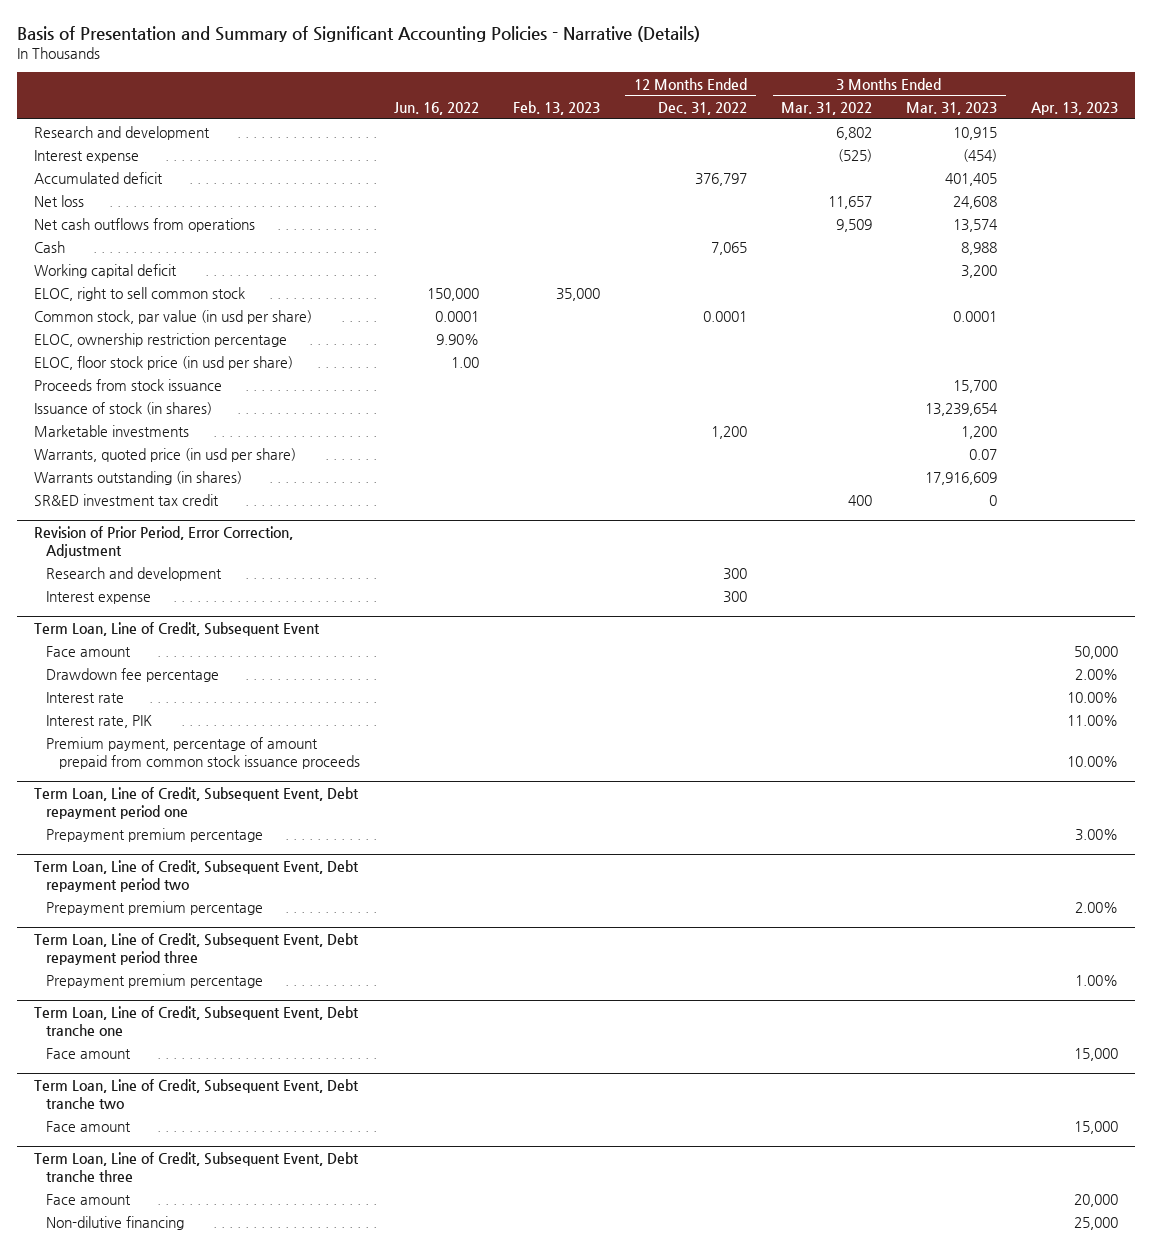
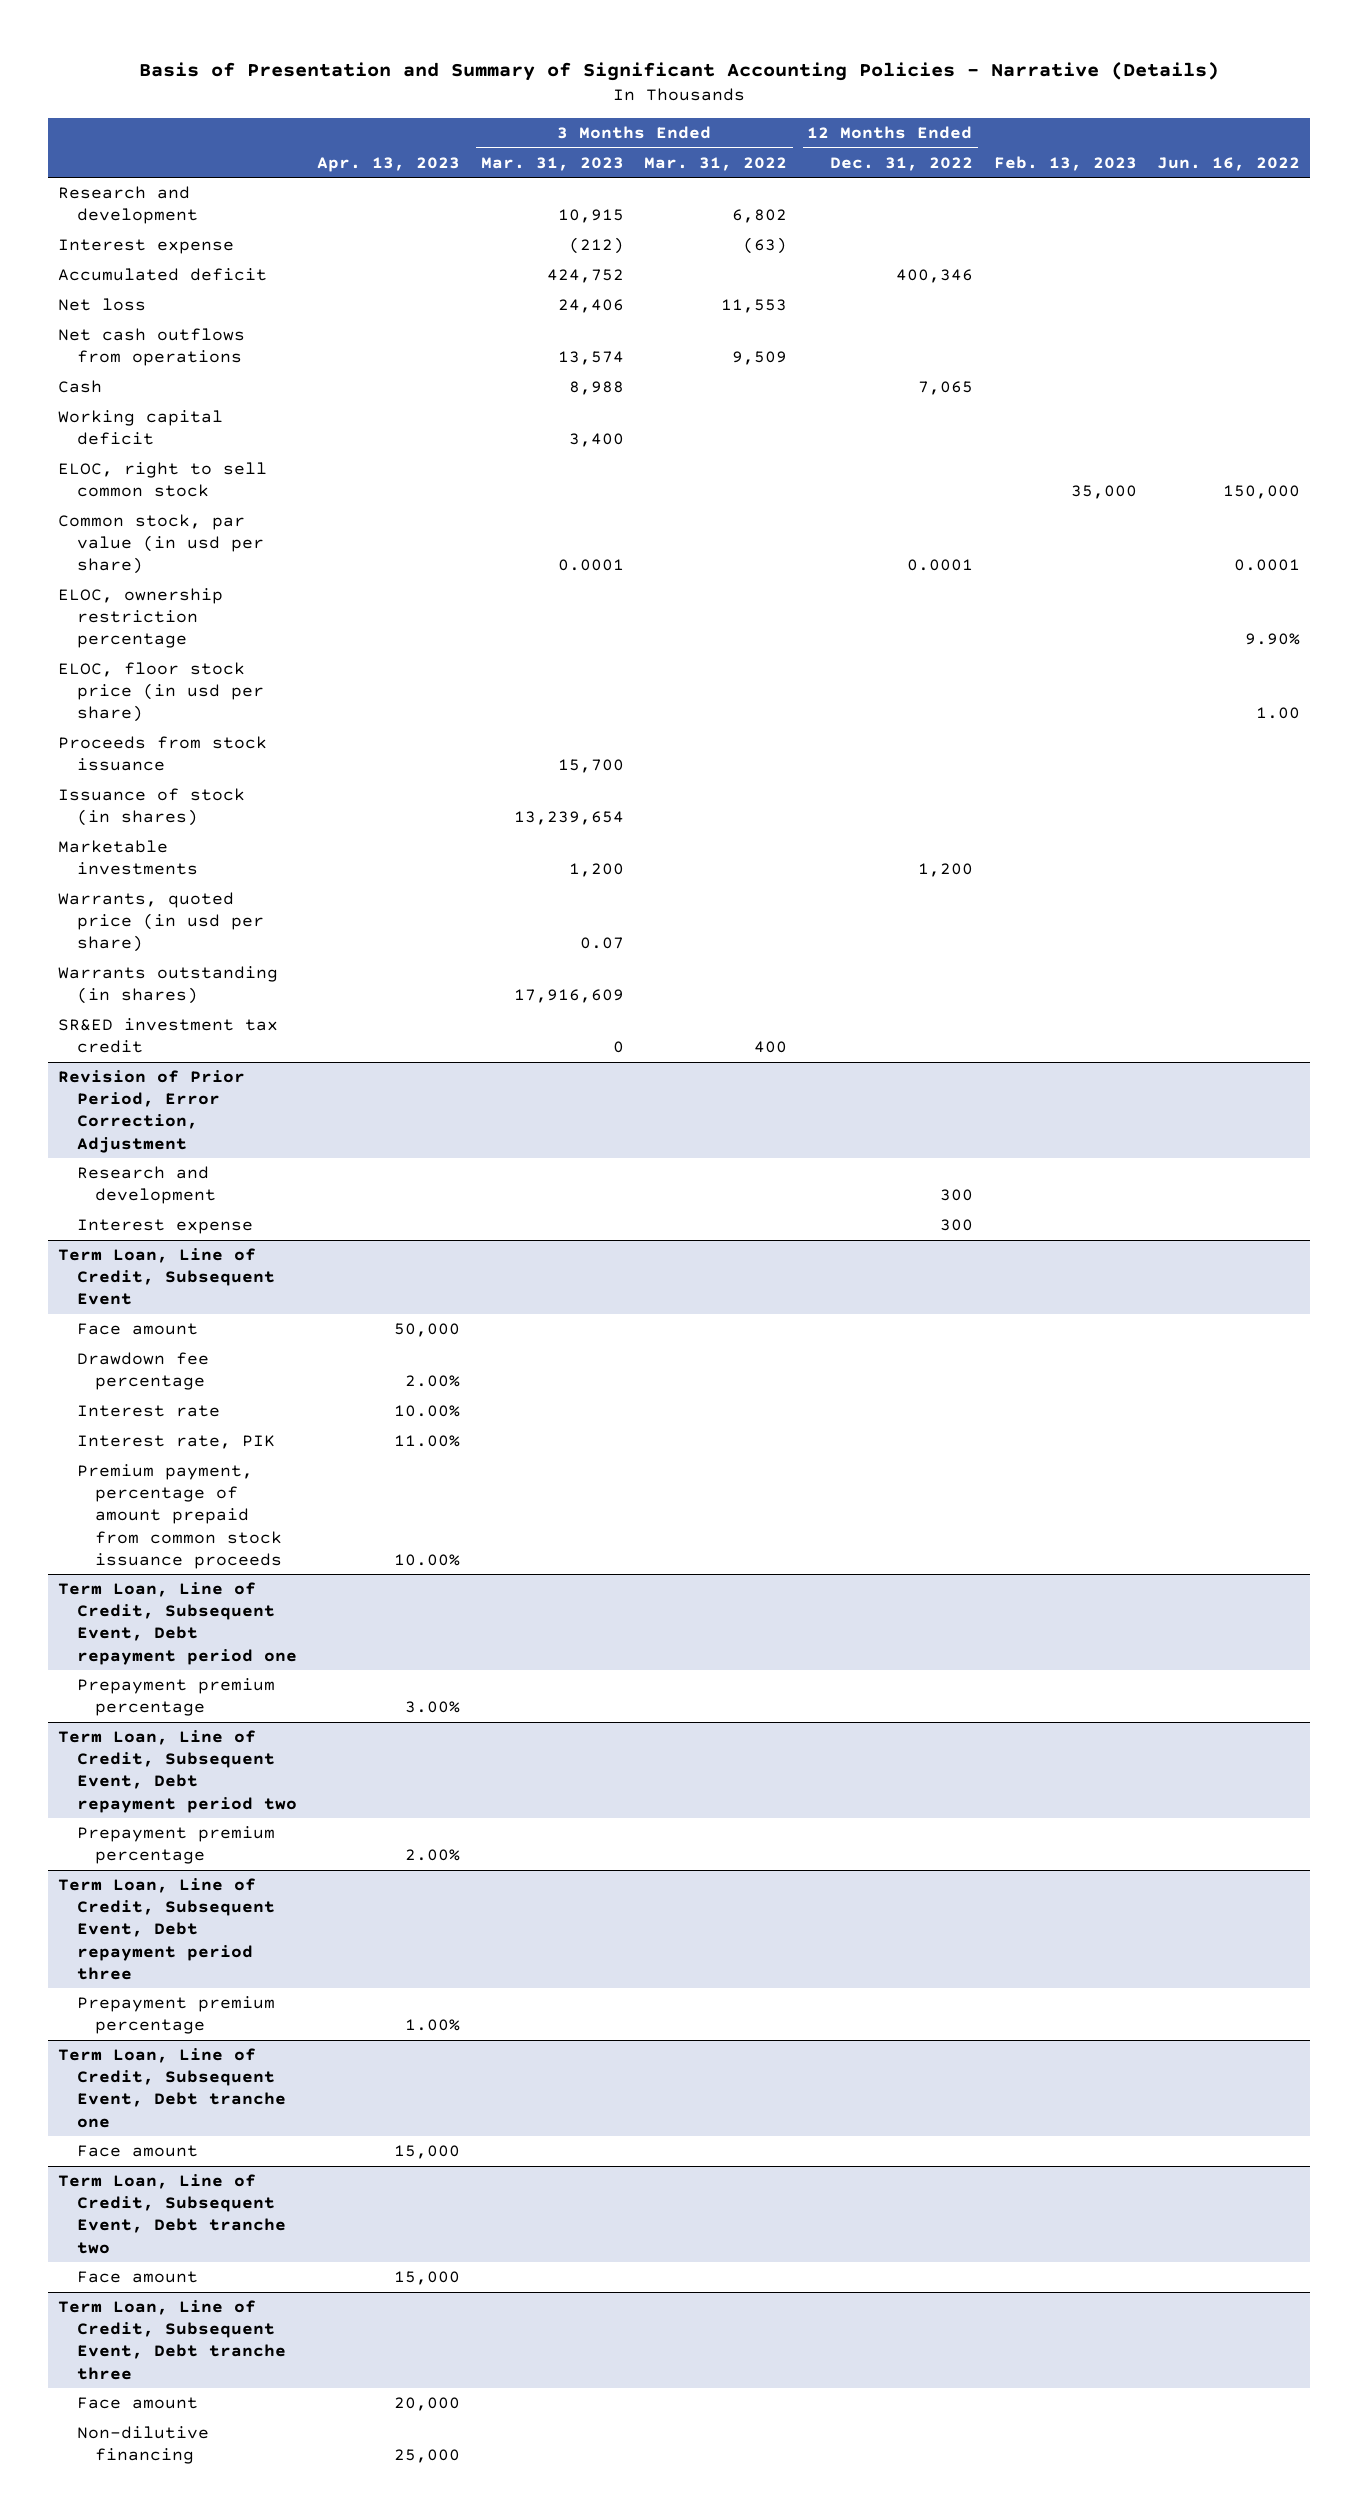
[838,148,873,162] (525) -> [743,237,788,255] (63)
[963,148,998,162] (454) -> [568,237,624,255] (212)
[695,172,748,186] 376,797 -> [895,269,973,284] 400,346
[945,172,998,186] 401,405 -> [546,269,624,284] 424,752
[828,195,873,209] 11,657 -> [721,299,788,314] 11,553
[953,195,998,209] 24,608 -> [557,299,624,314] 24,406
[961,264,998,278] 3,200 -> [568,433,624,448] 3,400

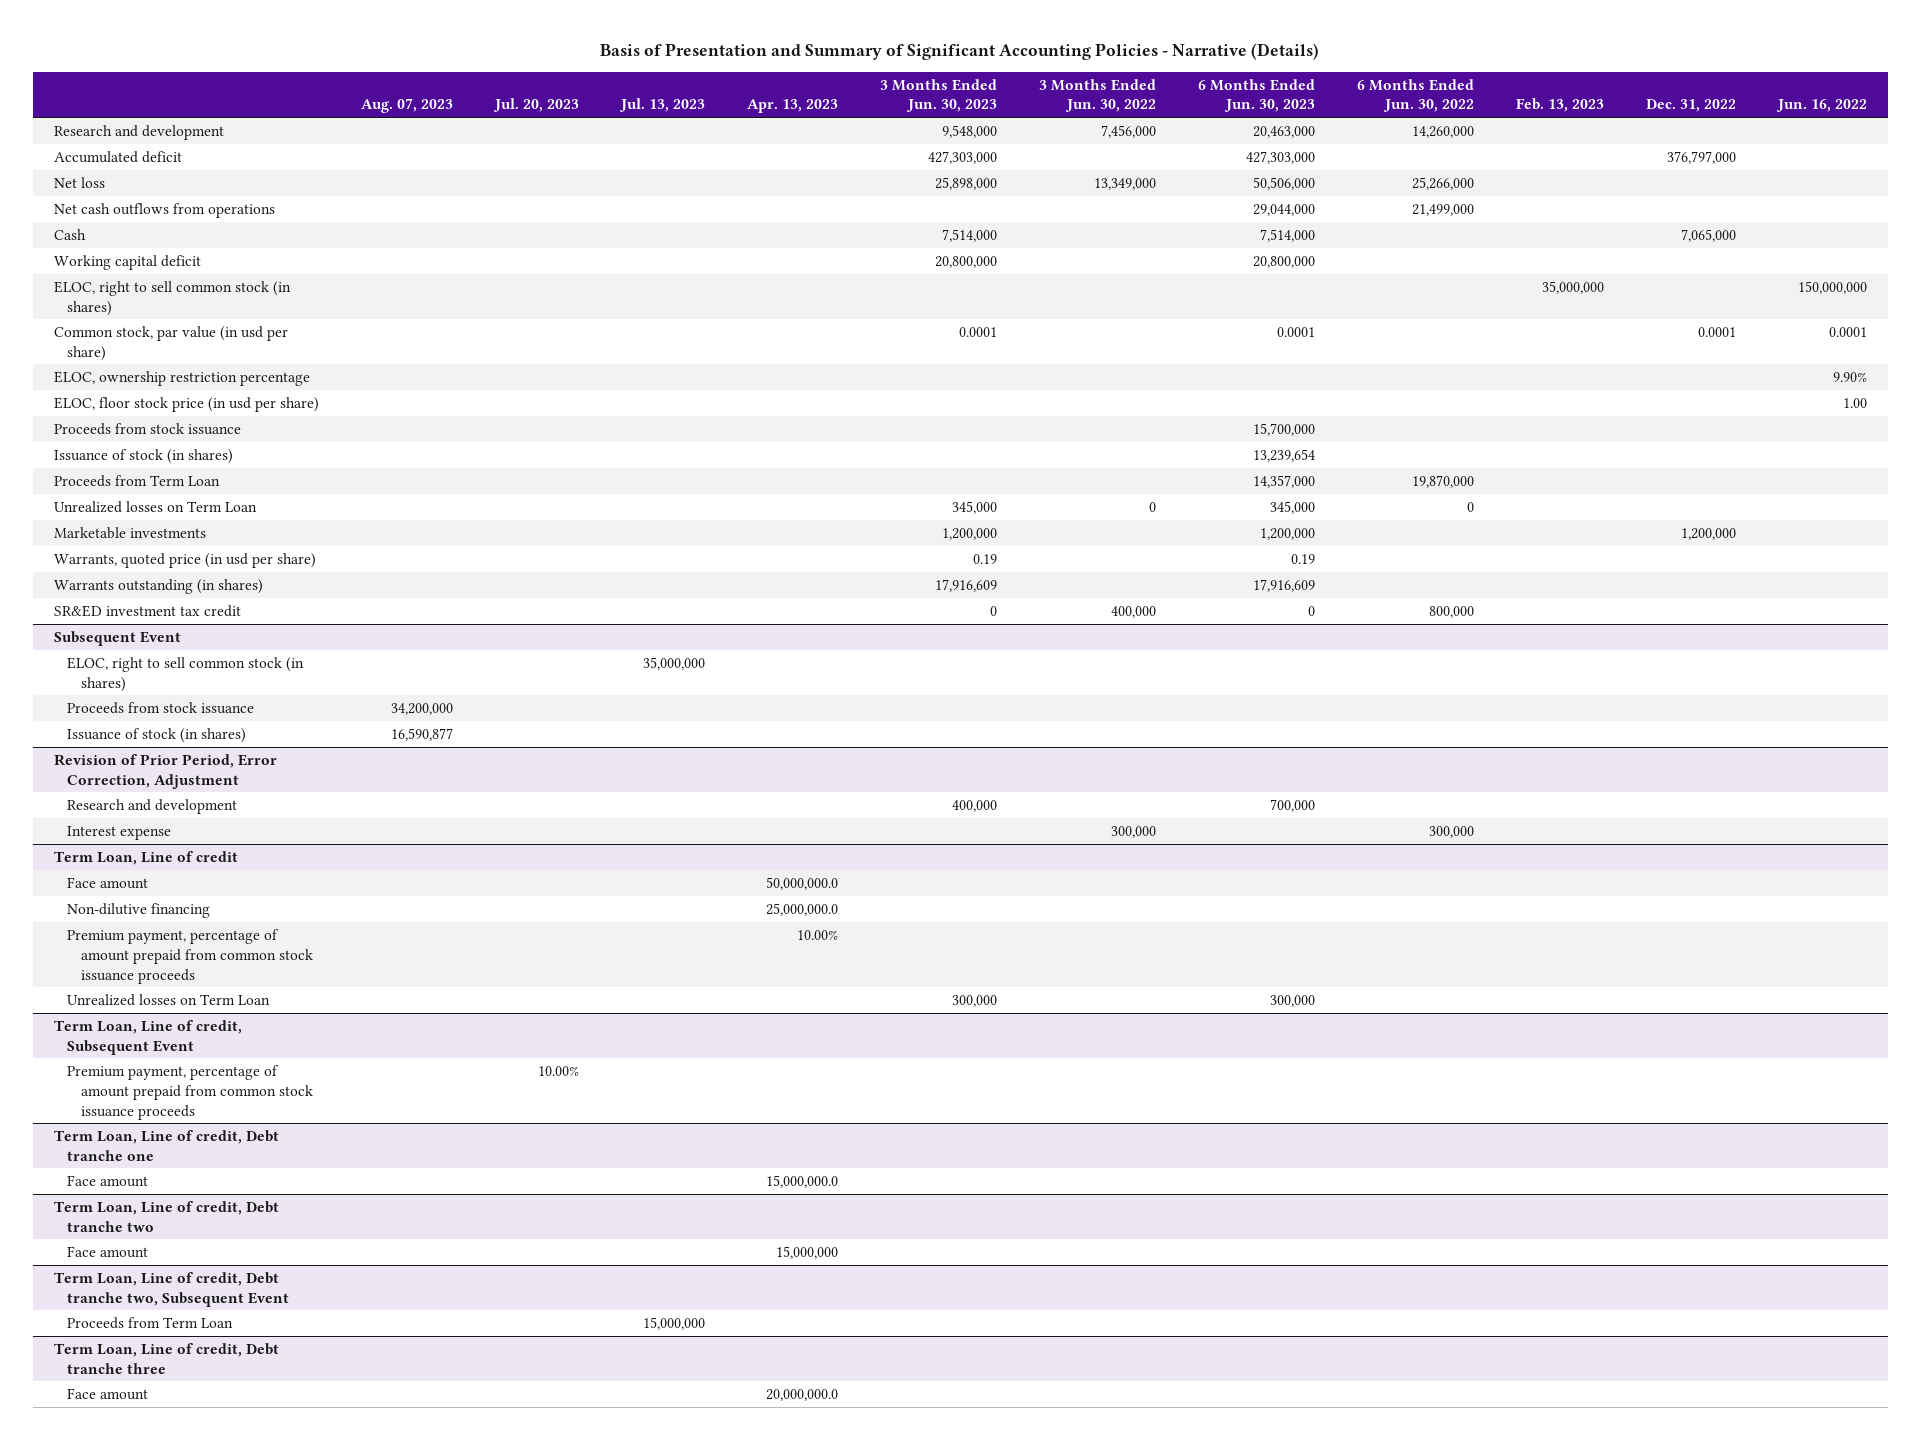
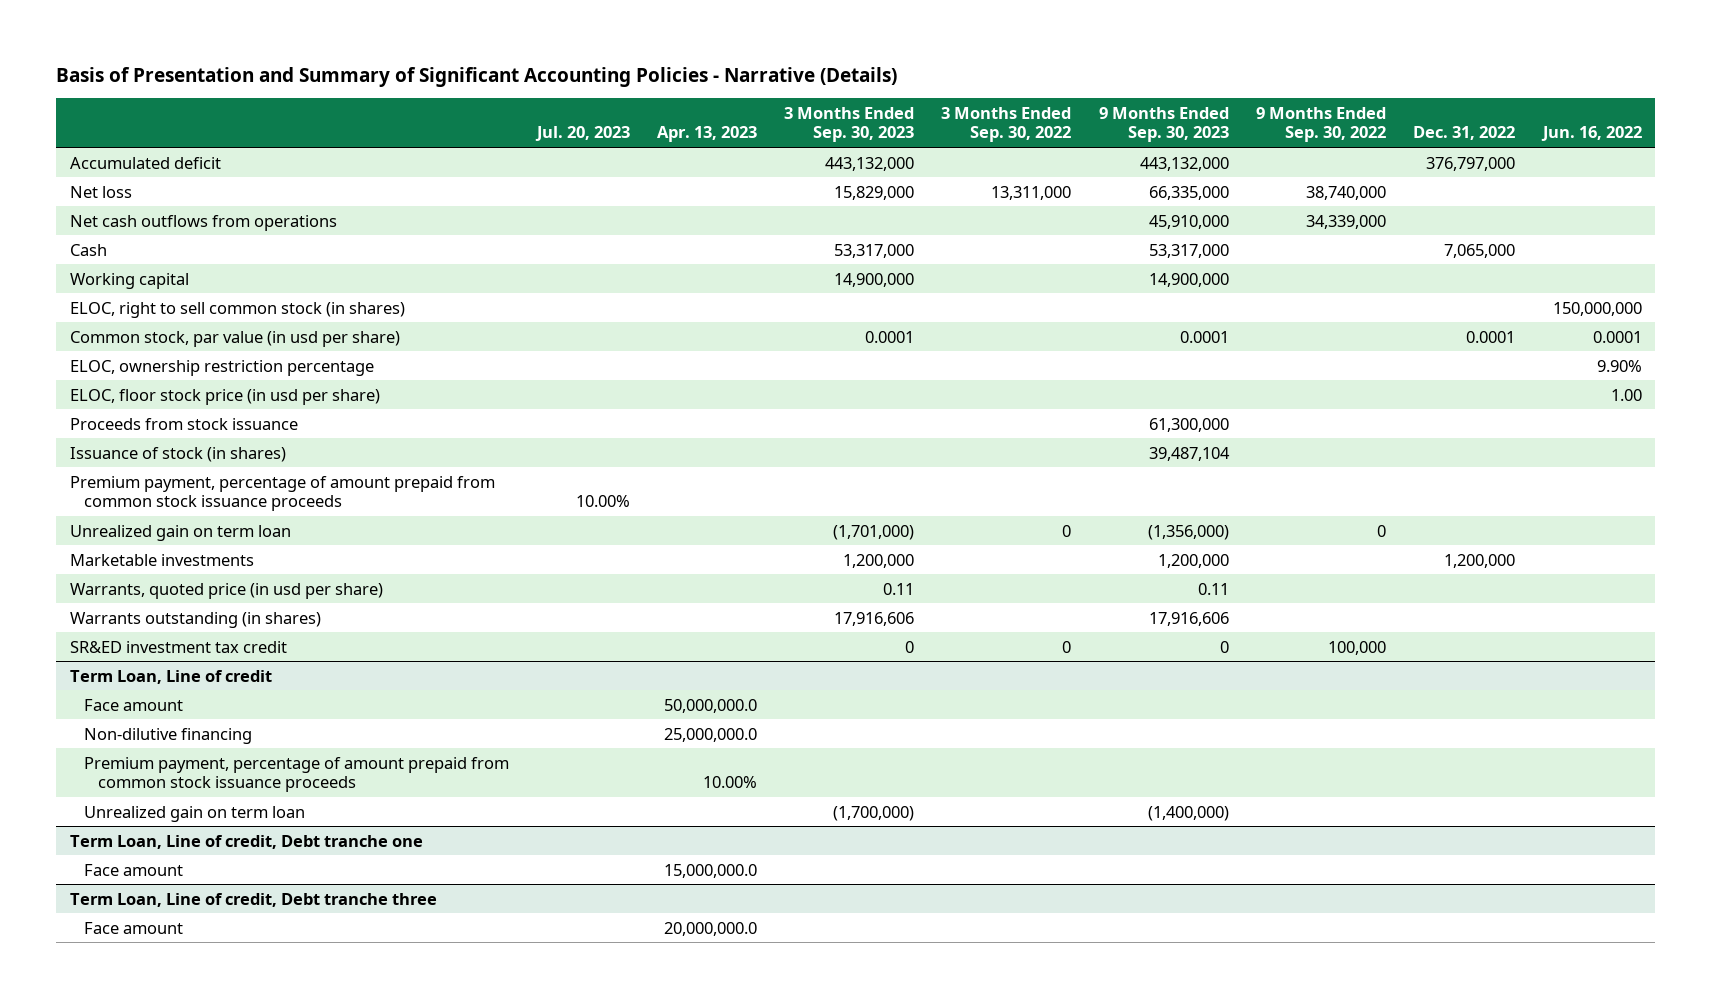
[360,98,453,114] Aug. 07, 2023 -> none
[618,98,705,113] Jul. 13, 2023 -> none
[879,78,997,113] 3 Months Ended Jun. 30, 2023 -> none
[1038,78,1156,113] 3 Months Ended Jun. 30, 2022 -> none
[1197,78,1315,113] 6 Months Ended Jun. 30, 2023 -> none
[1356,78,1474,113] 6 Months Ended Jun. 30, 2022 -> none
[1516,98,1605,113] Feb. 13, 2023 -> none
none -> [784,107,915,143] 3 Months Ended Sep. 30, 2023
none -> [941,107,1072,143] 3 Months Ended Sep. 30, 2022
none -> [1098,107,1229,143] 9 Months Ended Sep. 30, 2023
none -> [1256,107,1387,143] 9 Months Ended Sep. 30, 2022
[53,124,224,140] Research and development -> none
[53,254,201,270] Working capital deficit -> [70,272,190,289] Working capital
[53,474,220,487] Proceeds from Term Loan -> none
none -> [70,475,496,511] Premium payment, percentage of amount prepaid from common stock issuance proceeds
[53,500,257,513] Unrealized losses on Term Loan -> [70,524,292,541] Unrealized gain on term loan
[53,630,181,646] Subsequent Event -> none
[67,656,305,692] ELOC, right to sell common stock (in shares) -> none
[67,701,255,714] Proceeds from stock issuance -> none
[67,727,247,743] Issuance of stock (in shares) -> none
[53,753,277,789] Revision of Prior Period, Error Correction, Adjustment -> none
[67,798,238,814] Research and development -> none
[67,825,172,840] Interest expense -> none
[53,1019,242,1055] Term Loan, Line of credit, Subsequent Event -> none
[67,1064,313,1120] Premium payment, percentage of amount prepaid from common stock issuance proceeds -> none
[67,993,271,1006] Unrealized losses on Term Loan -> [84,805,306,822] Unrealized gain on term loan
[53,1200,279,1232] Term Loan, Line of credit, Debt tranche two -> none
[67,1245,149,1258] Face amount -> none
[53,1271,290,1307] Term Loan, Line of credit, Debt tranche two, Subsequent Event -> none
[67,1316,234,1329] Proceeds from Term Loan -> none

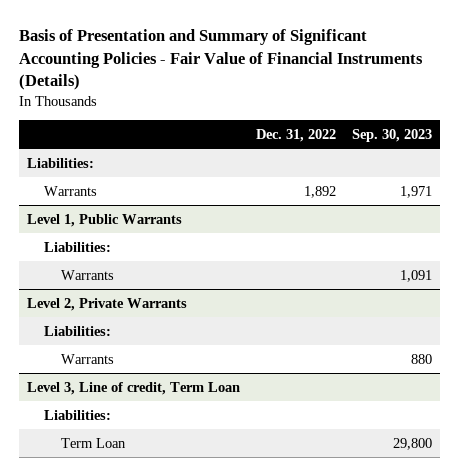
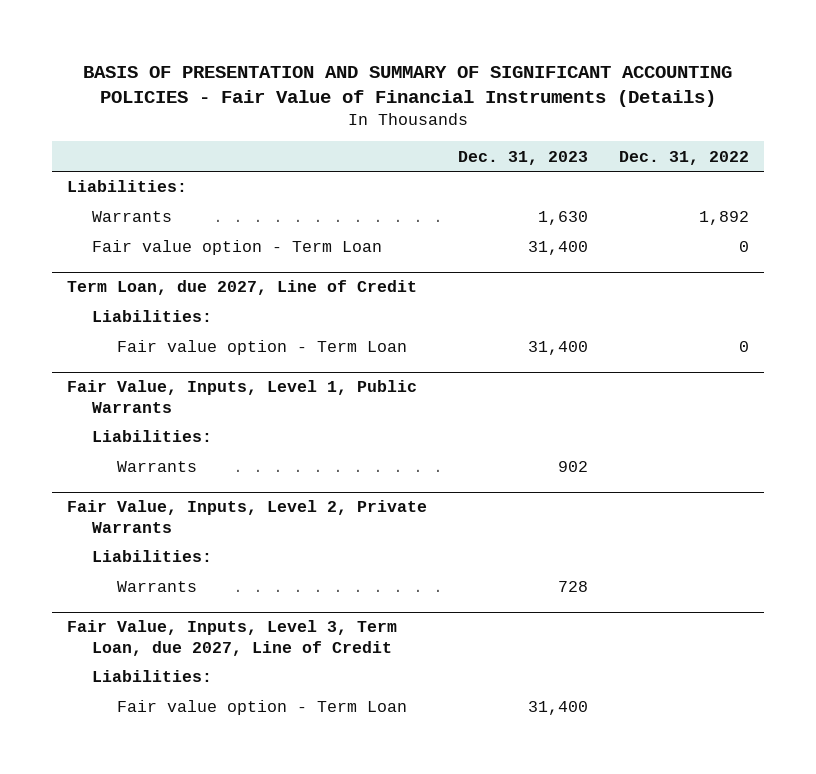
[19,29,424,91] Basis of Presentation and Summary of Significant Accounting Policies - Fair Value of Financial Instruments (Details) -> [82,65,732,107] BASIS OF PRESENTATION AND SUMMARY OF SIGNIFICANT ACCOUNTING POLICIES - Fair Value of Financial Instruments (Details)
[352,128,433,142] Sep. 30, 2023 -> none
none -> [457,150,588,165] Dec. 31, 2023
none -> [92,240,383,256] Fair value option - Term Loan
none -> [67,280,418,296] Term Loan, due 2027, Line of Credit
none -> [92,310,213,323] Liabilities:
none -> [117,340,408,356] Fair value option - Term Loan
[27,213,183,227] Level 1, Public Warrants -> [67,380,418,413] Fair Value, Inputs, Level 1, Public Warrants
[27,297,188,311] Level 2, Private Warrants -> [67,500,428,533] Fair Value, Inputs, Level 2, Private Warrants
[27,381,241,395] Level 3, Line of credit, Term Loan -> [67,620,398,656] Fair Value, Inputs, Level 3, Term Loan, due 2027, Line of Credit
[61,437,127,448] Term Loan -> none
none -> [117,700,408,716] Fair value option - Term Loan

